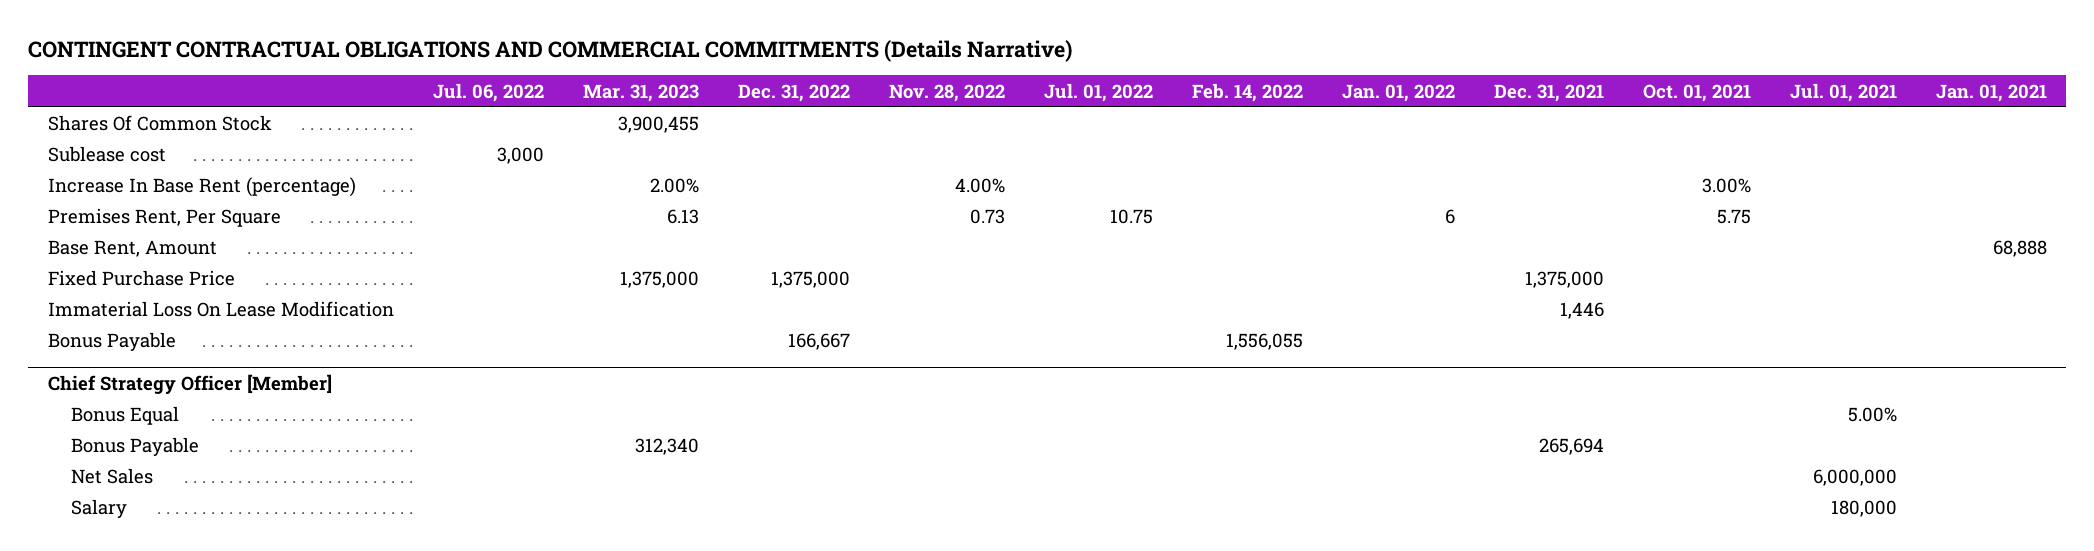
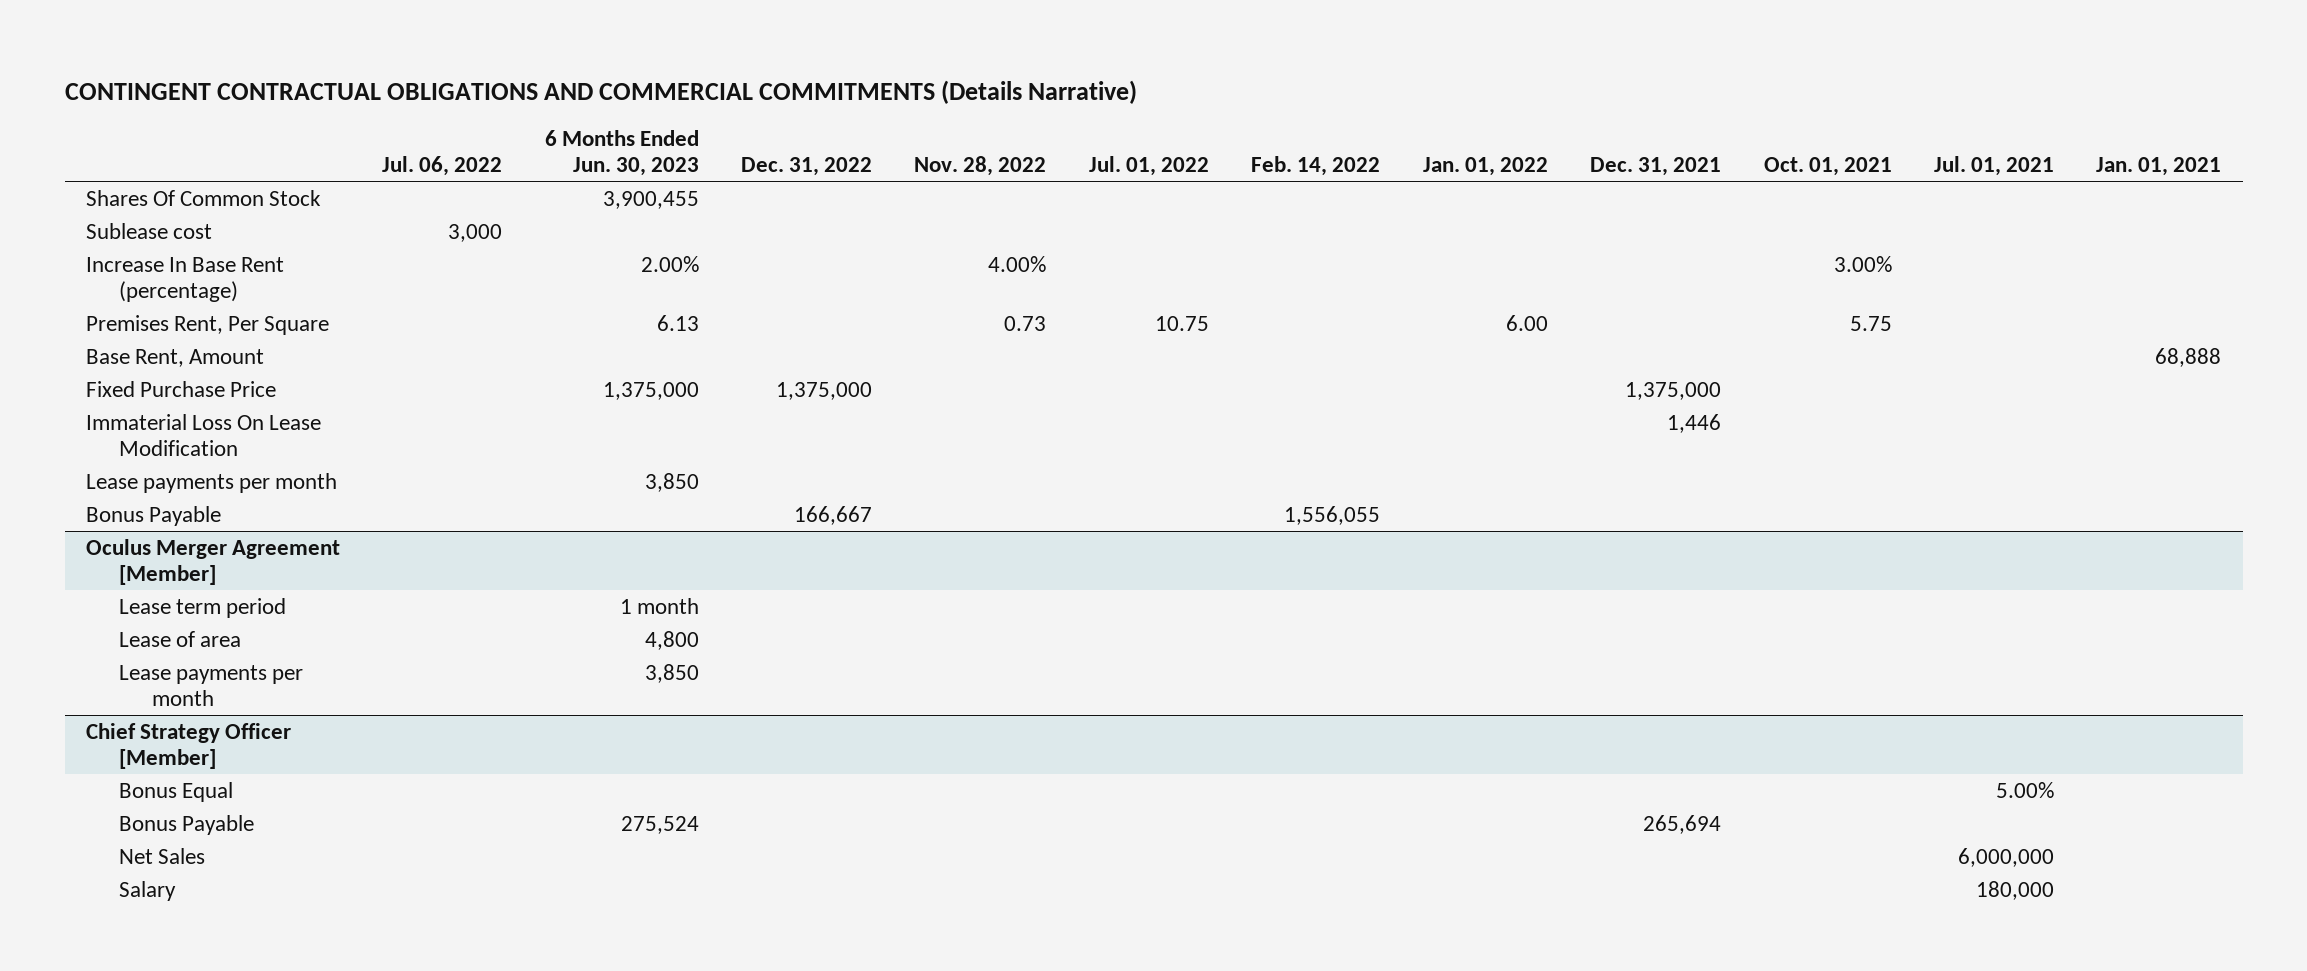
[582,83,699,102] Mar. 31, 2023 -> none
none -> [544,130,699,177] 6 Months Ended Jun. 30, 2023
[1444,209,1455,225] 6 -> [1505,314,1548,331] 6.00
none -> [85,472,337,493] Lease payments per month
none -> [85,538,340,585] Oculus Merger Agreement [Member]
none -> [118,597,286,618] Lease term period
none -> [118,630,241,647] Lease of area
none -> [118,664,303,706] Lease payments per month

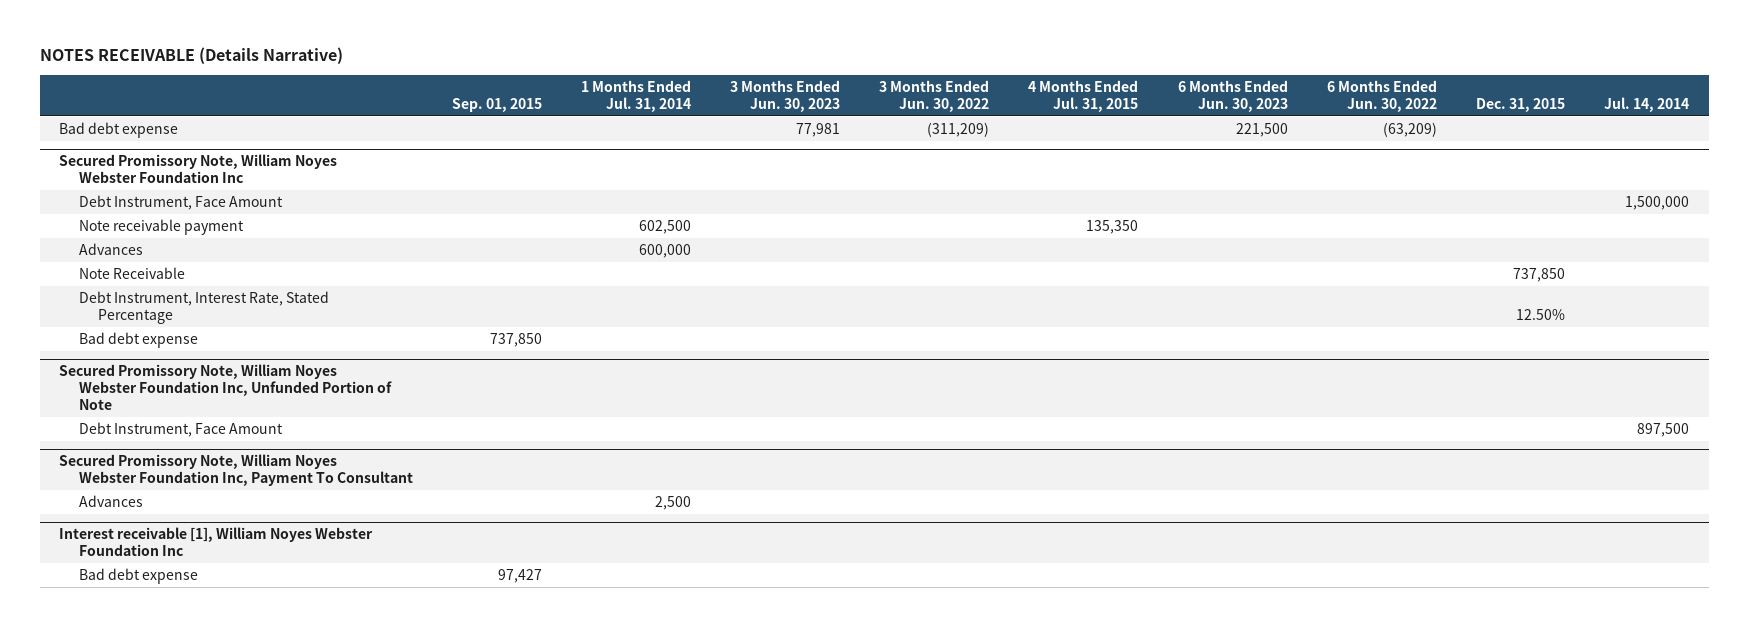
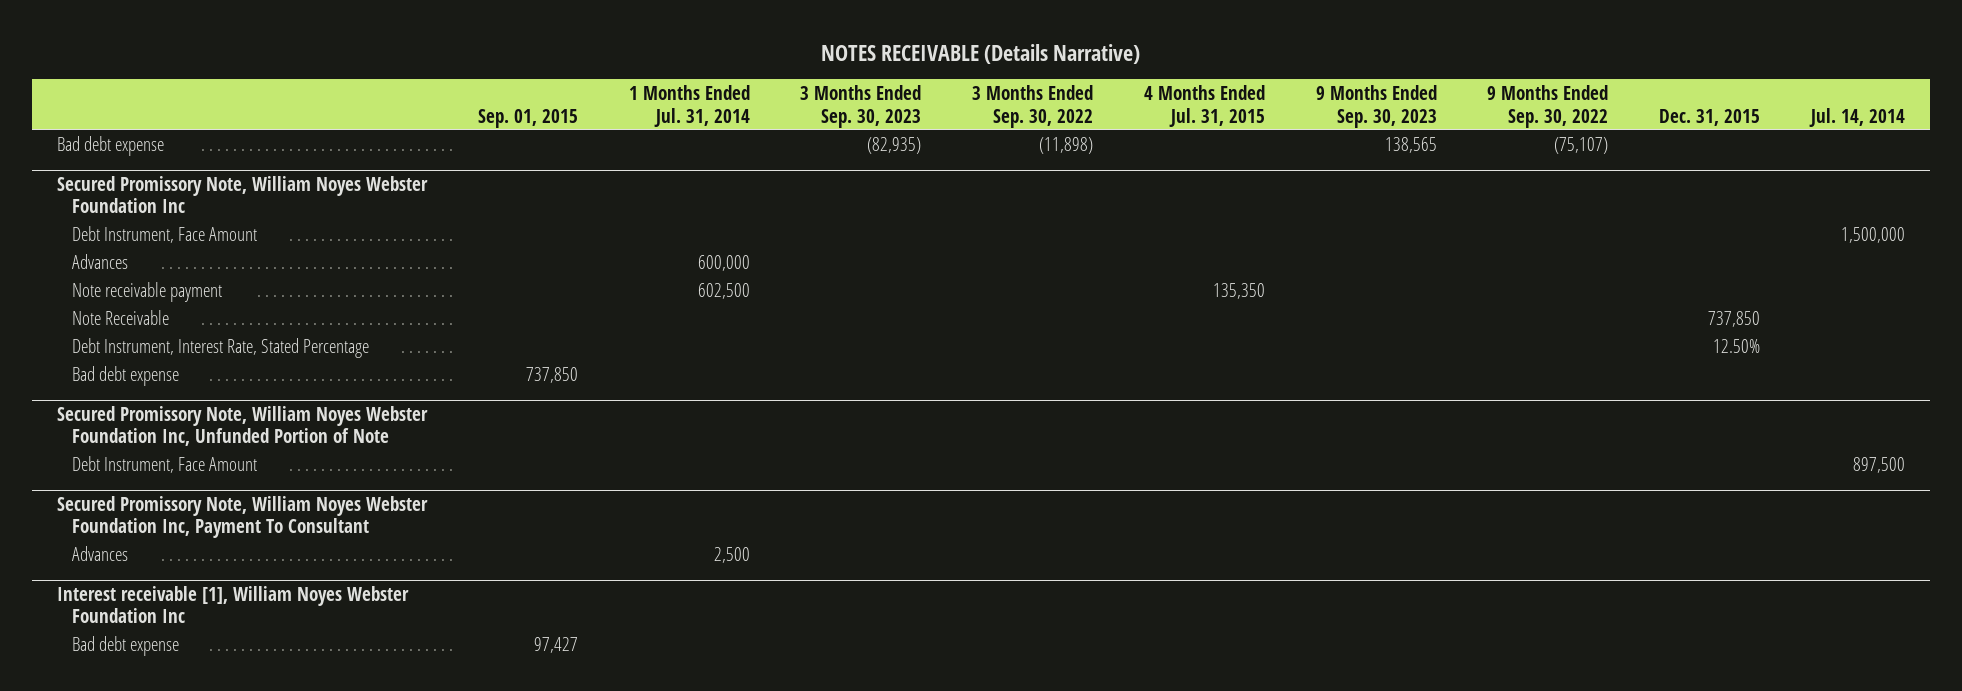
[730,79,841,112] 3 Months Ended Jun. 30, 2023 -> none
[879,79,990,112] 3 Months Ended Jun. 30, 2022 -> none
[1177,79,1288,112] 6 Months Ended Jun. 30, 2023 -> none
[1326,79,1437,112] 6 Months Ended Jun. 30, 2022 -> none
none -> [800,84,922,128] 3 Months Ended Sep. 30, 2023
none -> [972,84,1094,128] 3 Months Ended Sep. 30, 2022
none -> [1315,84,1437,128] 9 Months Ended Sep. 30, 2023
none -> [1487,84,1609,128] 9 Months Ended Sep. 30, 2022
[78,218,244,235] Note receivable payment -> [71,282,222,303] Note receivable payment

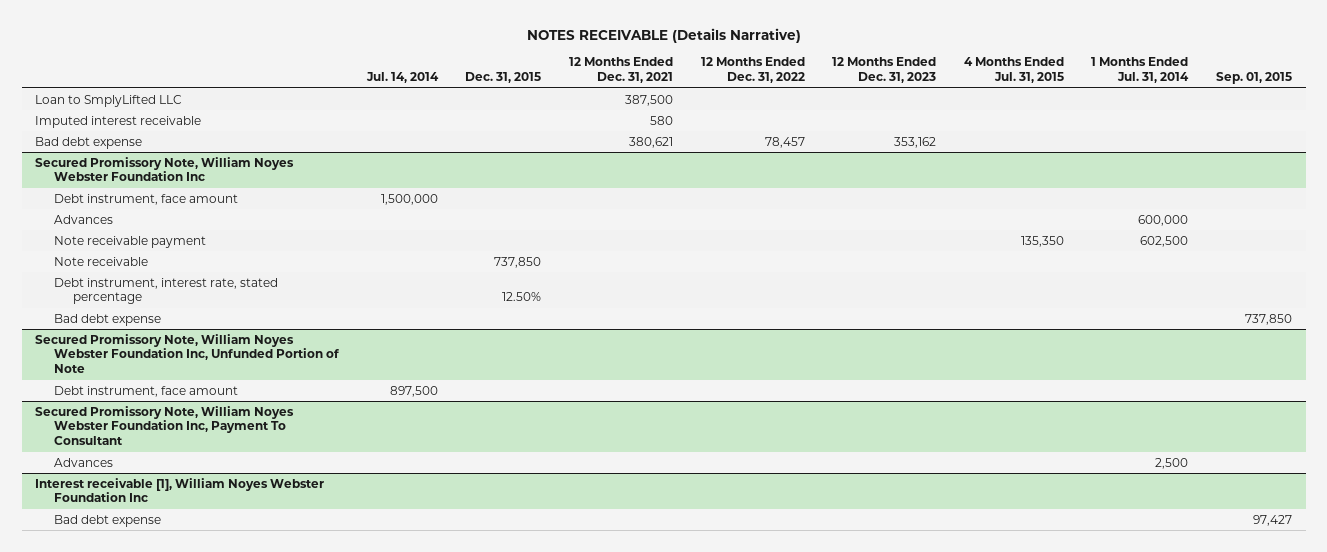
[800,84,922,128] 3 Months Ended Sep. 30, 2023 -> none
[972,84,1094,128] 3 Months Ended Sep. 30, 2022 -> none
[1315,84,1437,128] 9 Months Ended Sep. 30, 2023 -> none
[1487,84,1609,128] 9 Months Ended Sep. 30, 2022 -> none
none -> [568,57,673,84] 12 Months Ended Dec. 31, 2021
none -> [700,57,805,84] 12 Months Ended Dec. 31, 2022
none -> [832,57,937,84] 12 Months Ended Dec. 31, 2023
none -> [35,94,183,107] Loan to SmplyLifted LLC
none -> [35,115,202,128] Imputed interest receivable
[71,226,257,244] Debt Instrument, Face Amount -> [54,193,239,205] Debt instrument, face amount
[71,310,169,326] Note Receivable -> [54,256,149,266] Note receivable
[71,338,369,359] Debt Instrument, Interest Rate, Stated Percentage -> [54,277,279,305] Debt instrument, interest rate, stated percentage
[71,456,257,474] Debt Instrument, Face Amount -> [54,385,239,397] Debt instrument, face amount

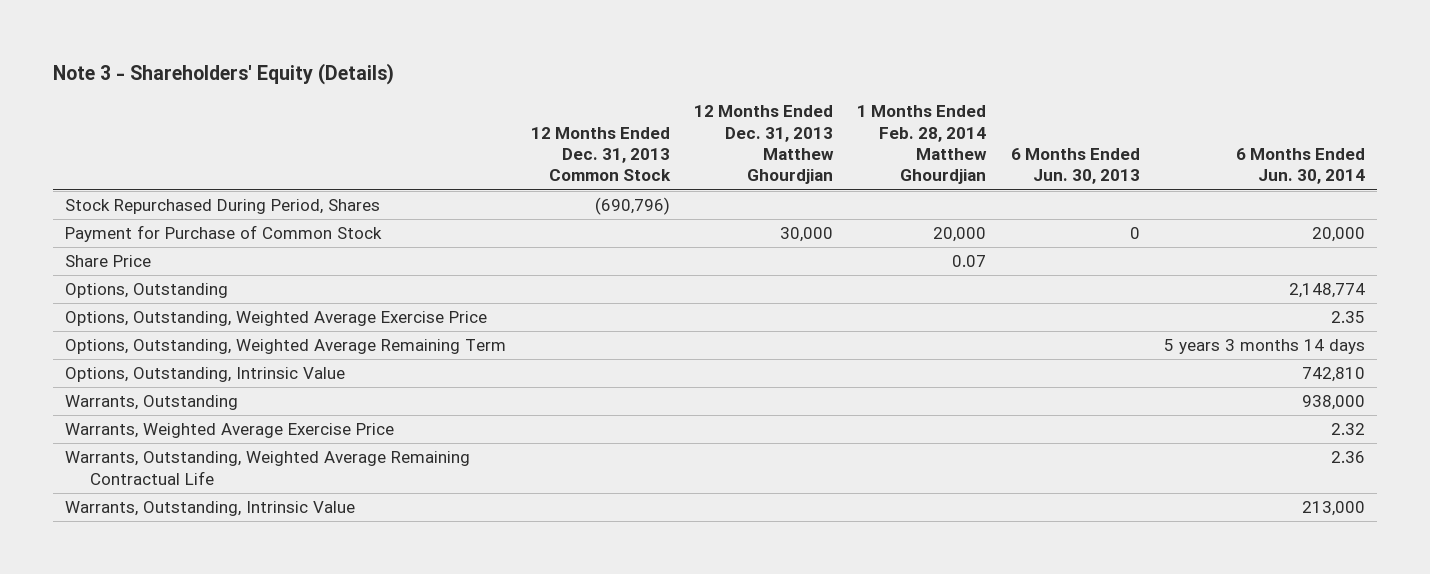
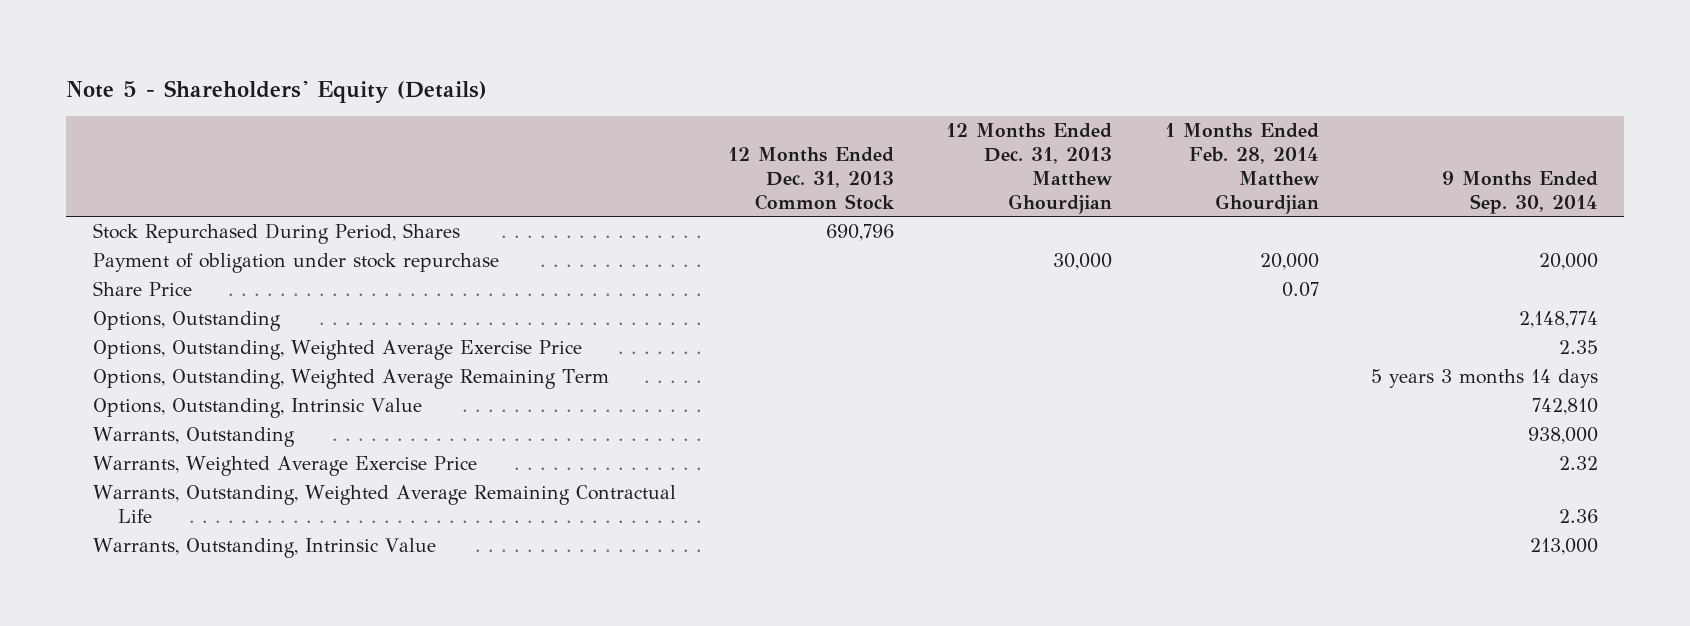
[53,62,395,85] Note 3 - Shareholders' Equity (Details) -> [66,79,488,103] Note 5 - Shareholders' Equity (Details)
[1010,147,1140,185] 6 Months Ended Jun. 30, 2013 -> none
[1235,147,1365,185] 6 Months Ended Jun. 30, 2014 -> none
none -> [1441,170,1598,214] 9 Months Ended Sep. 30, 2014
[594,197,670,216] (690,796) -> [825,224,894,242] 690,796
[65,225,383,243] Payment for Purchase of Common Stock -> [92,253,499,274] Payment of obligation under stock repurchase

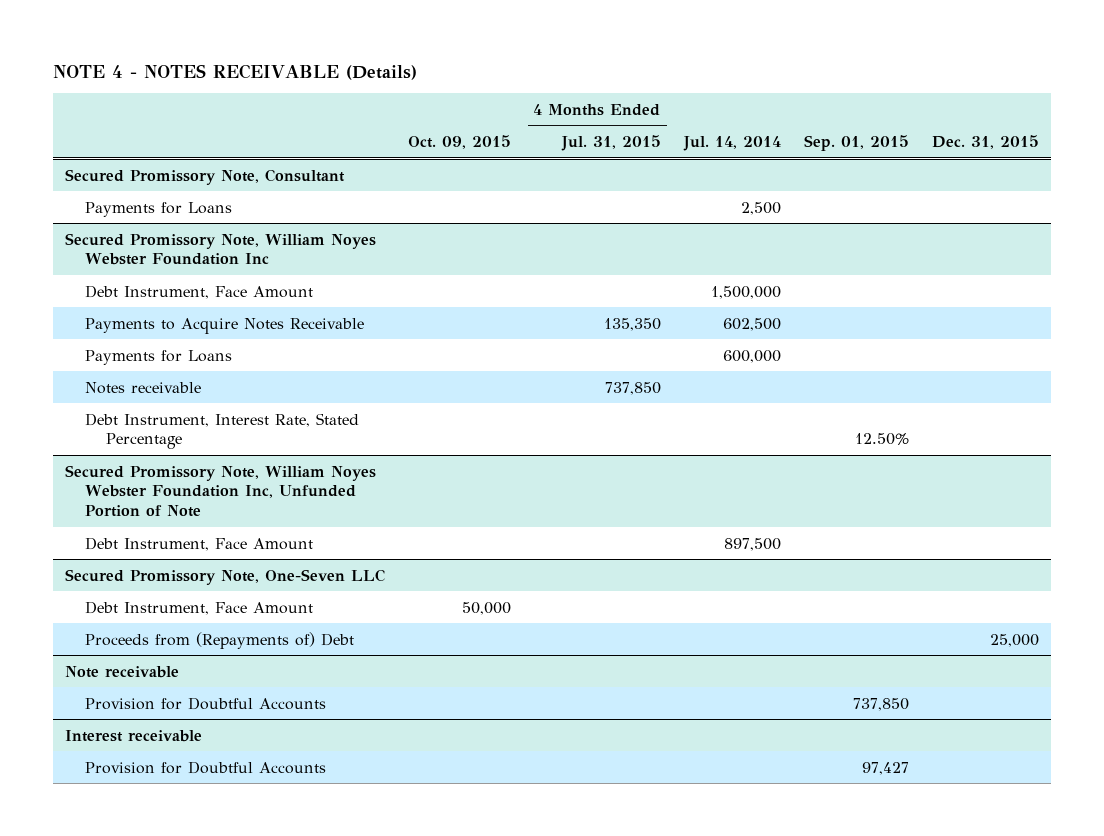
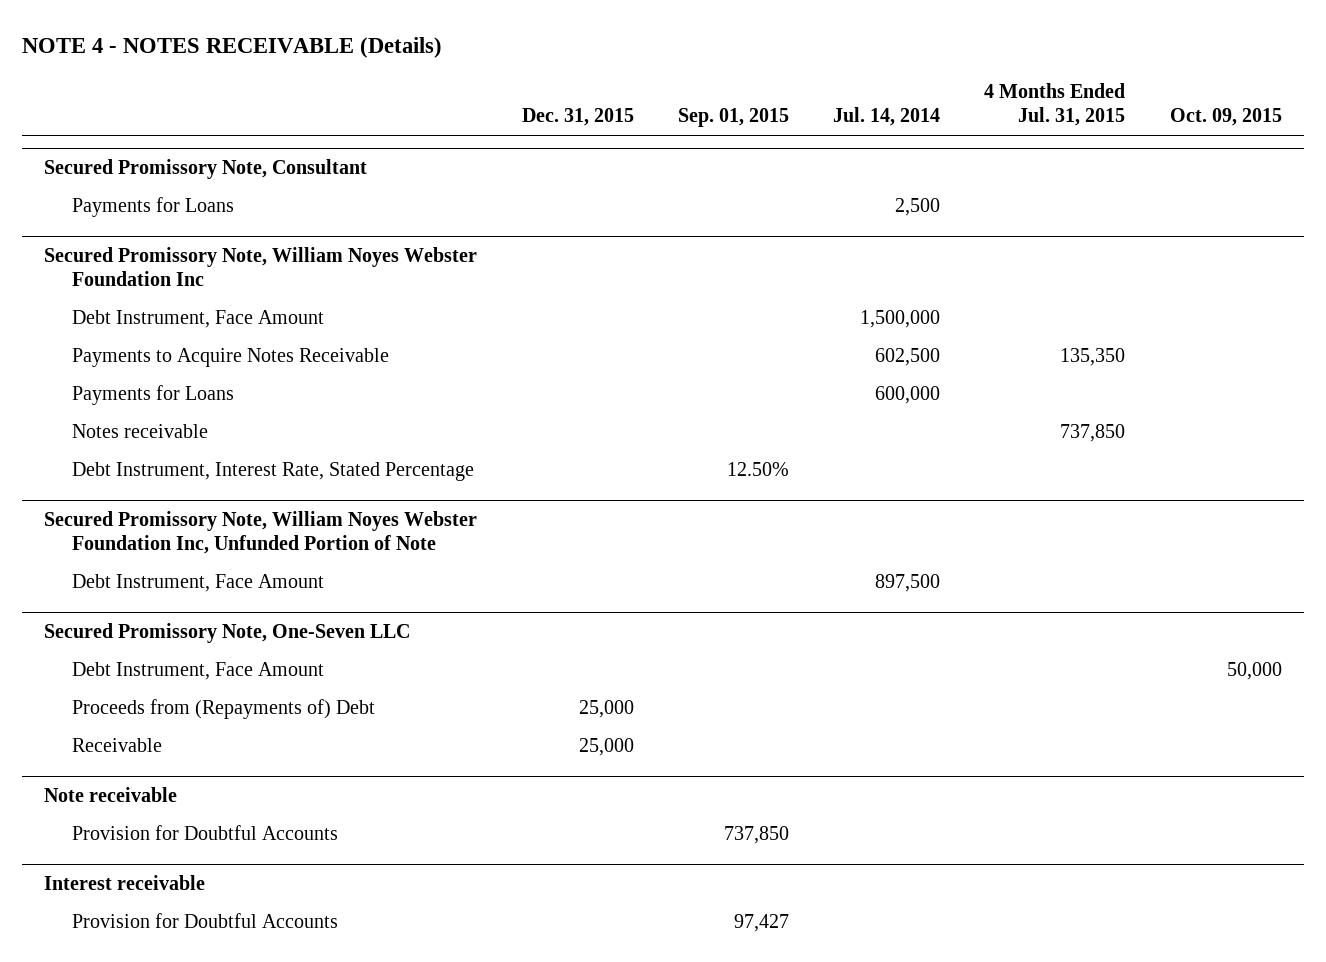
none -> [71,737,162,752] Receivable

